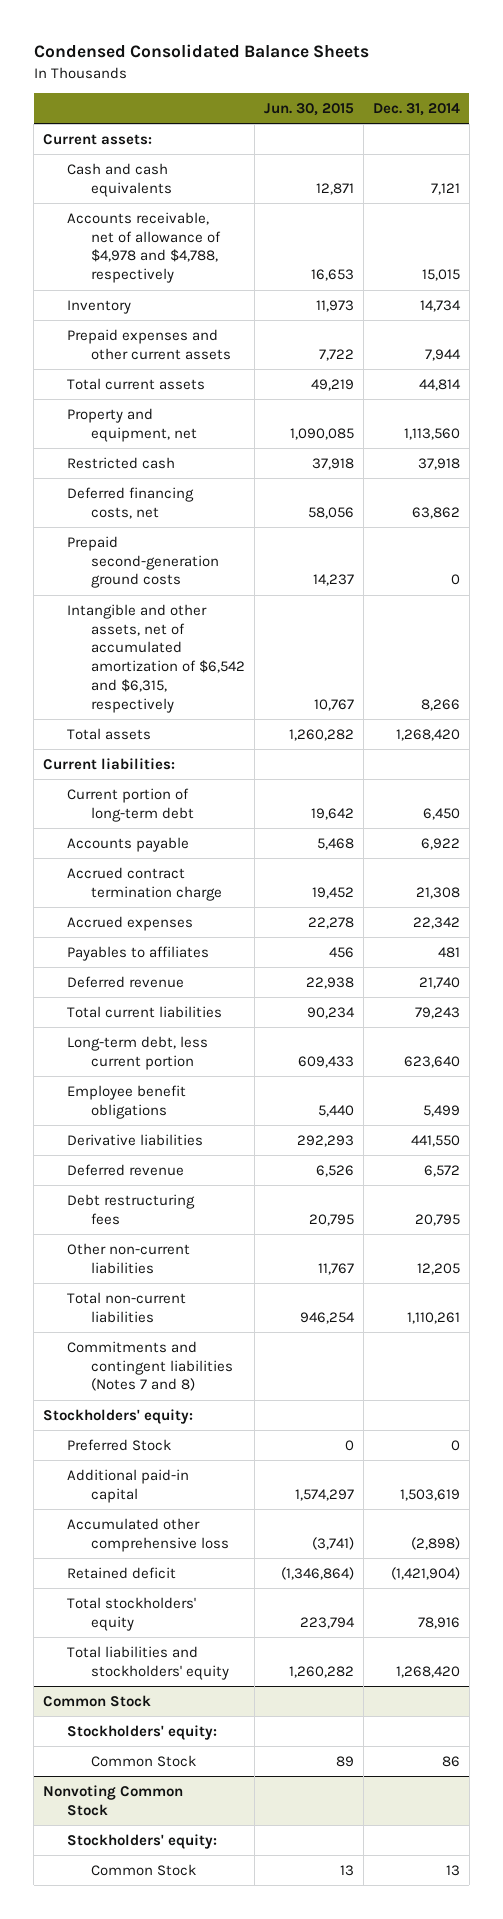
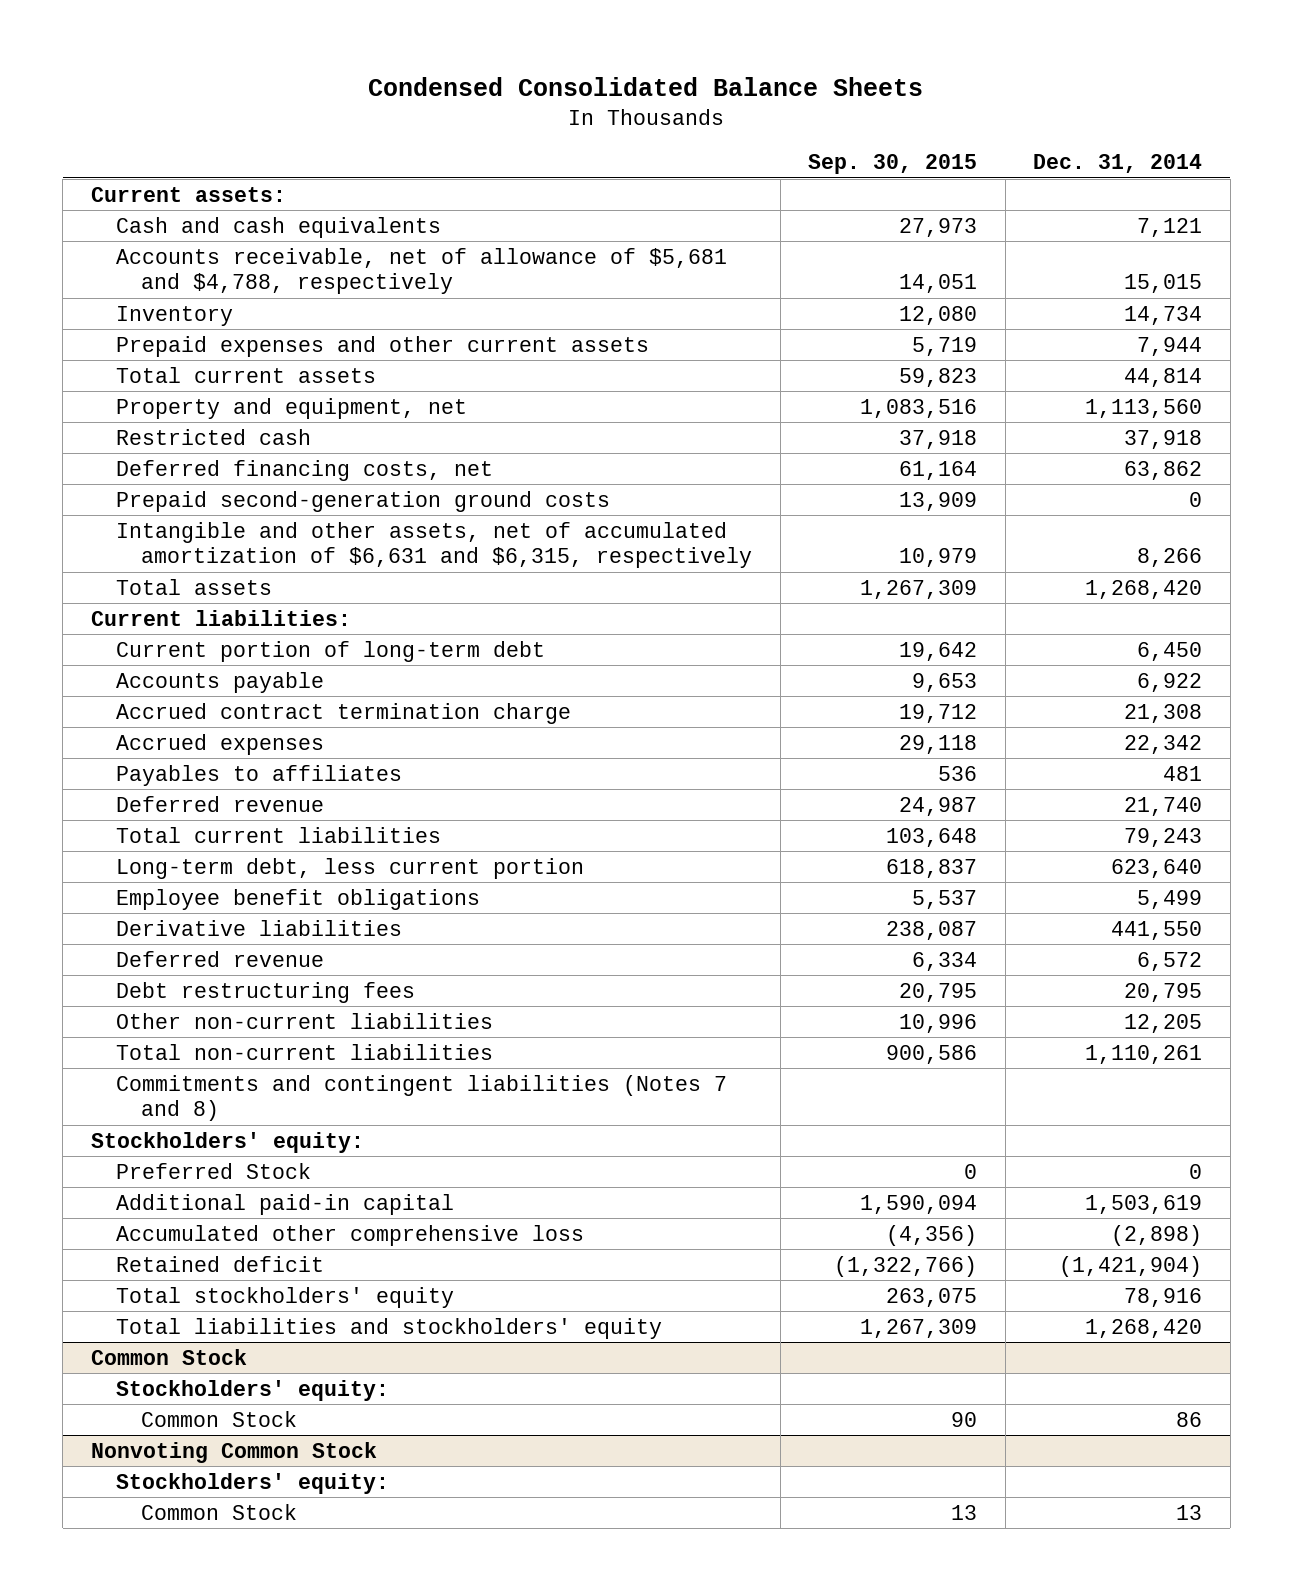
[264,102,355,116] Jun. 30, 2015 -> none
none -> [808,154,978,175] Sep. 30, 2015
[67,211,222,284] Accounts receivable, net of allowance of $4,978 and $4,788, respectively -> [116,247,728,295] Accounts receivable, net of allowance of $5,681 and $4,788, respectively
[67,603,246,713] Intangible and other assets, net of accumulated amortization of $6,542 and $6,315, respectively -> [116,521,753,569] Intangible and other assets, net of accumulated amortization of $6,631 and $6,315, respectively

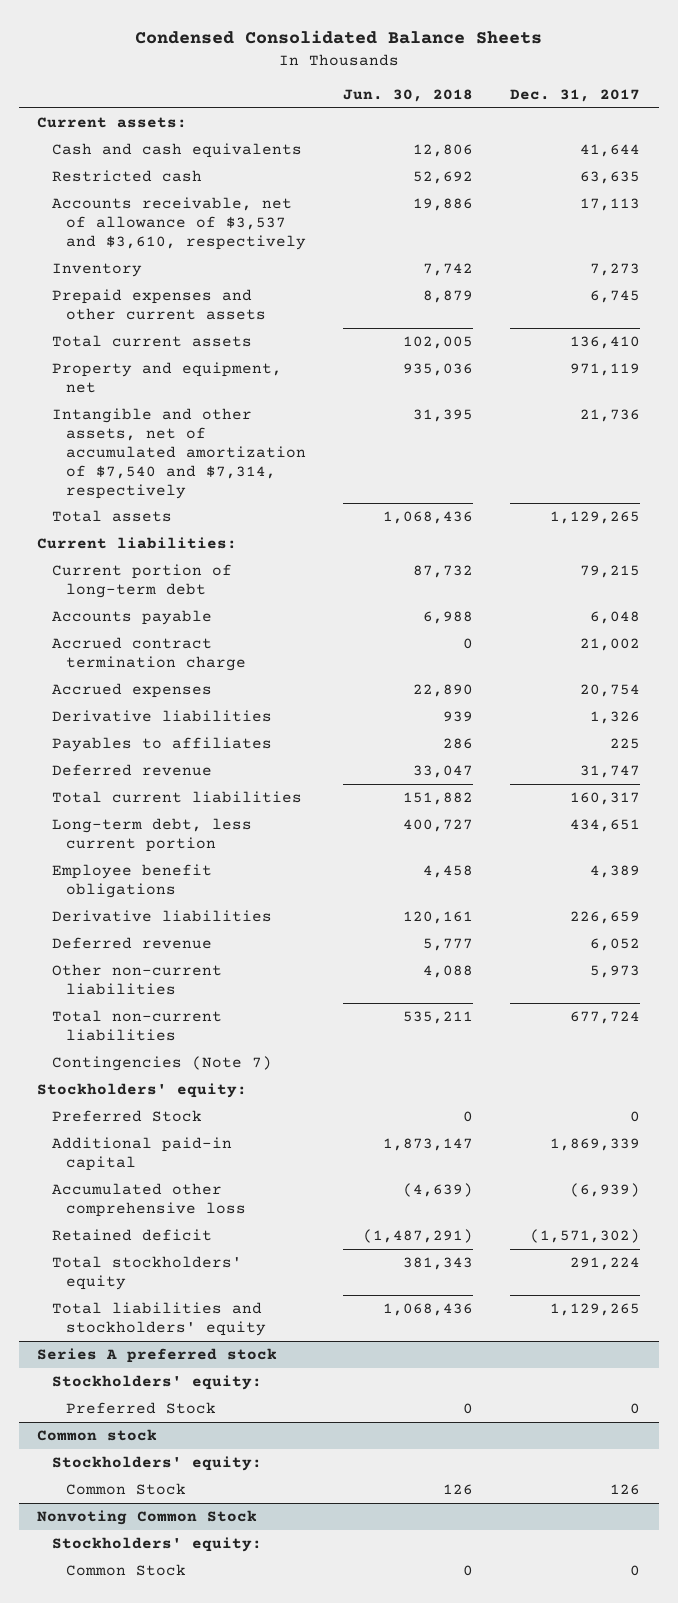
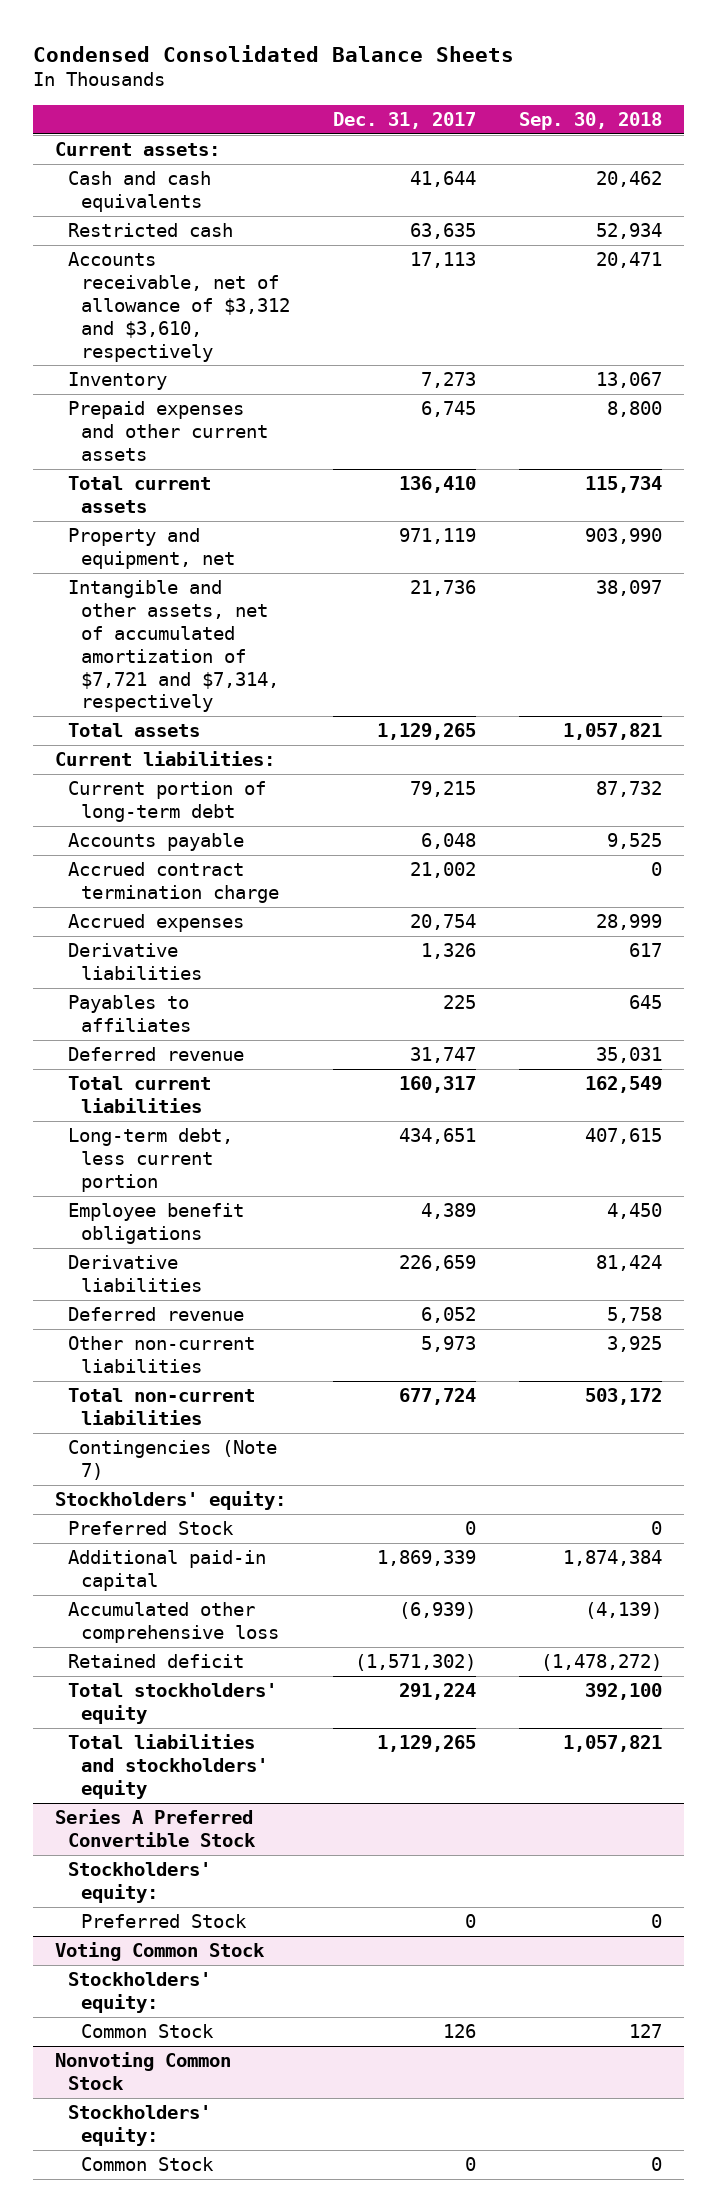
[343,88,474,102] Jun. 30, 2018 -> none
none -> [519,112,663,131] Sep. 30, 2018
[51,197,306,250] Accounts receivable, net of allowance of $3,537 and $3,610, respectively -> [67,252,291,362] Accounts receivable, net of allowance of $3,312 and $3,610, respectively
[51,408,306,499] Intangible and other assets, net of accumulated amortization of $7,540 and $7,314, respectively -> [67,580,280,713] Intangible and other assets, net of accumulated amortization of $7,721 and $7,314, respectively
[37,1348,278,1364] Series A preferred stock -> [54,1809,256,1848] Series A Preferred Convertible Stock
[37,1429,158,1442] Common stock -> [54,1942,265,1962] Voting Common Stock

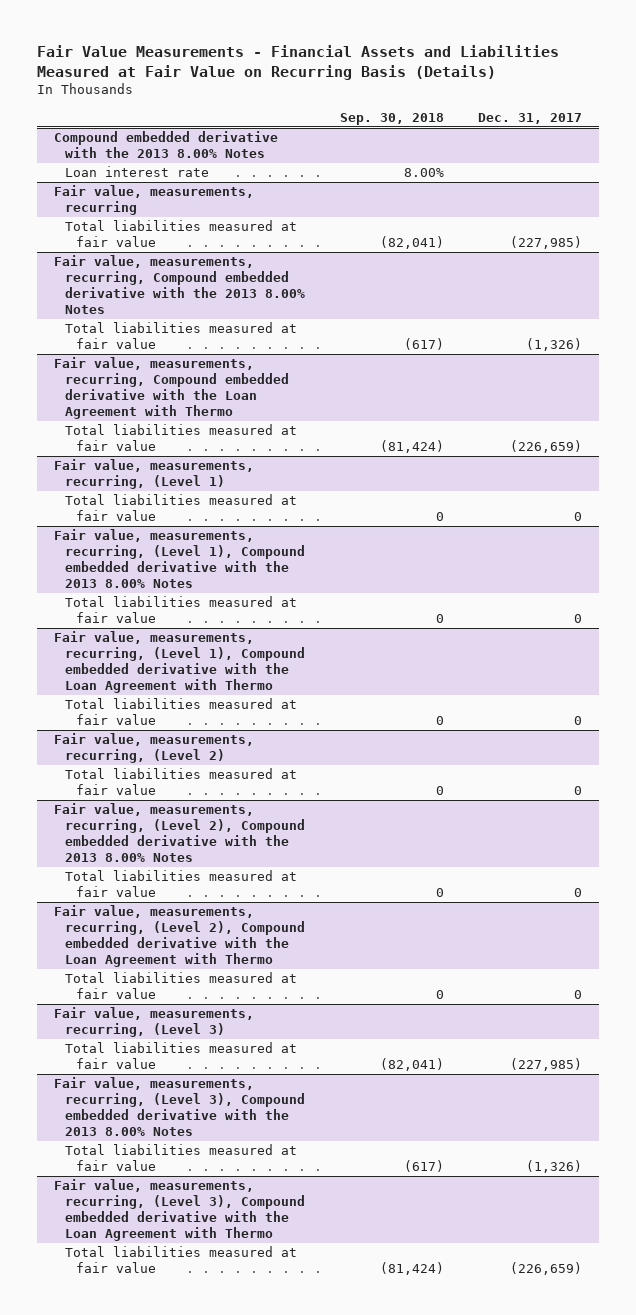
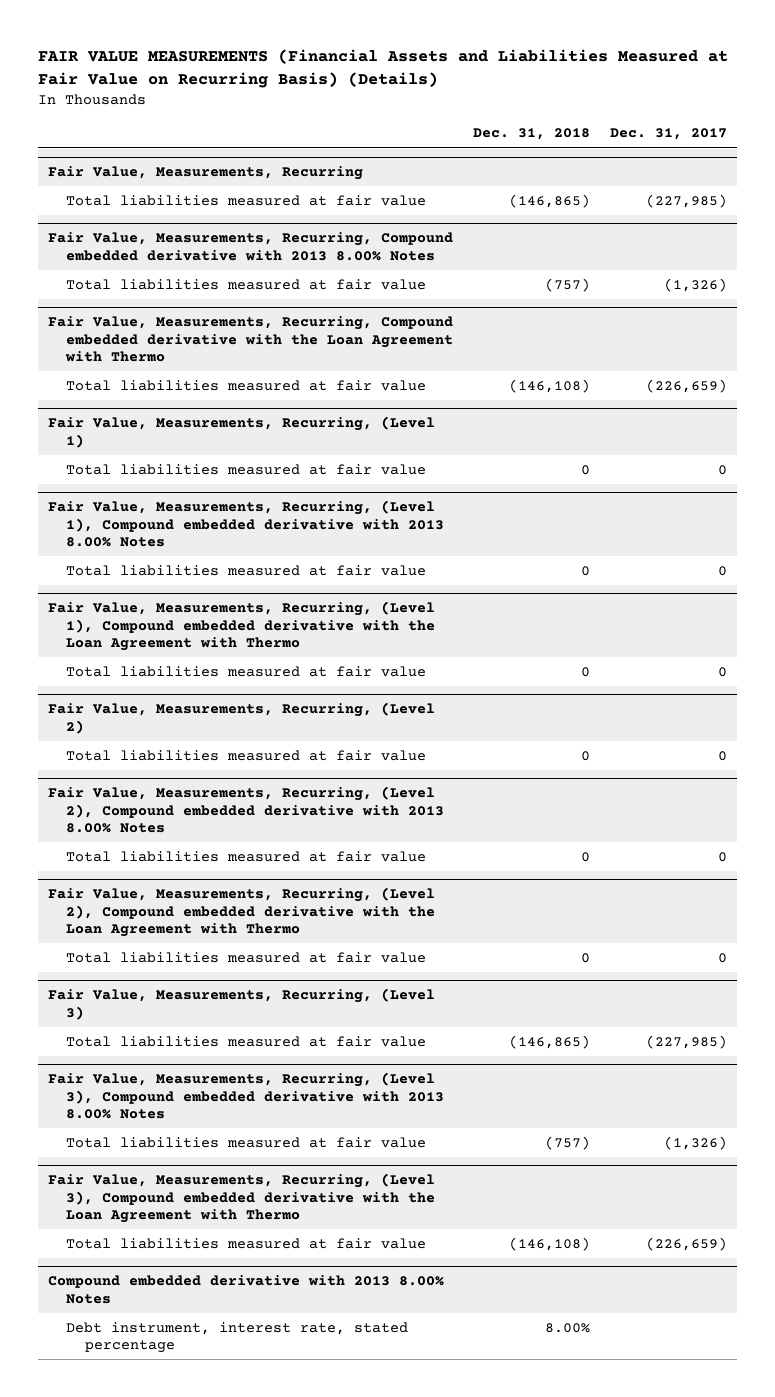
[36,44,559,80] Fair Value Measurements - Financial Assets and Liabilities Measured at Fair Value on Recurring Basis (Details) -> [37,48,728,88] FAIR VALUE MEASUREMENTS (Financial Assets and Liabilities Measured at Fair Value on Recurring Basis) (Details)
[339,112,444,125] Sep. 30, 2018 -> none
none -> [473,128,591,141] Dec. 31, 2018
[53,131,278,159] Compound embedded derivative with the 2013 8.00% Notes -> none
[65,166,210,178] Loan interest rate -> none
[53,185,254,216] Fair value, measurements, recurring -> [47,166,363,181] Fair Value, Measurements, Recurring
[53,255,306,314] Fair value, measurements, recurring, Compound embedded derivative with the 2013 8.00% Notes -> [47,232,453,261] Fair Value, Measurements, Recurring, Compound embedded derivative with 2013 8.00% Notes
[53,357,290,419] Fair value, measurements, recurring, Compound embedded derivative with the Loan Agreement with Thermo -> [47,316,454,362] Fair Value, Measurements, Recurring, Compound embedded derivative with the Loan Agreement with Thermo
[53,459,254,490] Fair value, measurements, recurring, (Level 1) -> [47,416,435,448] Fair Value, Measurements, Recurring, (Level 1)
[53,529,306,588] Fair value, measurements, recurring, (Level 1), Compound embedded derivative with the 2013 8.00% Notes -> [47,500,445,547] Fair Value, Measurements, Recurring, (Level 1), Compound embedded derivative with 2013 8.00% Notes
[53,631,306,693] Fair value, measurements, recurring, (Level 1), Compound embedded derivative with the Loan Agreement with Thermo -> [47,601,436,651] Fair Value, Measurements, Recurring, (Level 1), Compound embedded derivative with the Loan Agreement with Thermo
[53,733,254,764] Fair value, measurements, recurring, (Level 2) -> [47,702,435,734] Fair Value, Measurements, Recurring, (Level 2)
[53,803,306,862] Fair value, measurements, recurring, (Level 2), Compound embedded derivative with the 2013 8.00% Notes -> [47,786,445,833] Fair Value, Measurements, Recurring, (Level 2), Compound embedded derivative with 2013 8.00% Notes
[53,905,306,967] Fair value, measurements, recurring, (Level 2), Compound embedded derivative with the Loan Agreement with Thermo -> [47,887,436,937] Fair Value, Measurements, Recurring, (Level 2), Compound embedded derivative with the Loan Agreement with Thermo
[53,1007,254,1038] Fair value, measurements, recurring, (Level 3) -> [47,988,435,1020] Fair Value, Measurements, Recurring, (Level 3)
[53,1077,306,1136] Fair value, measurements, recurring, (Level 3), Compound embedded derivative with the 2013 8.00% Notes -> [47,1072,445,1119] Fair Value, Measurements, Recurring, (Level 3), Compound embedded derivative with 2013 8.00% Notes
[53,1179,306,1241] Fair value, measurements, recurring, (Level 3), Compound embedded derivative with the Loan Agreement with Thermo -> [47,1173,436,1223] Fair Value, Measurements, Recurring, (Level 3), Compound embedded derivative with the Loan Agreement with Thermo
none -> [47,1275,444,1304] Compound embedded derivative with 2013 8.00% Notes
none -> [66,1321,409,1353] Debt instrument, interest rate, stated percentage

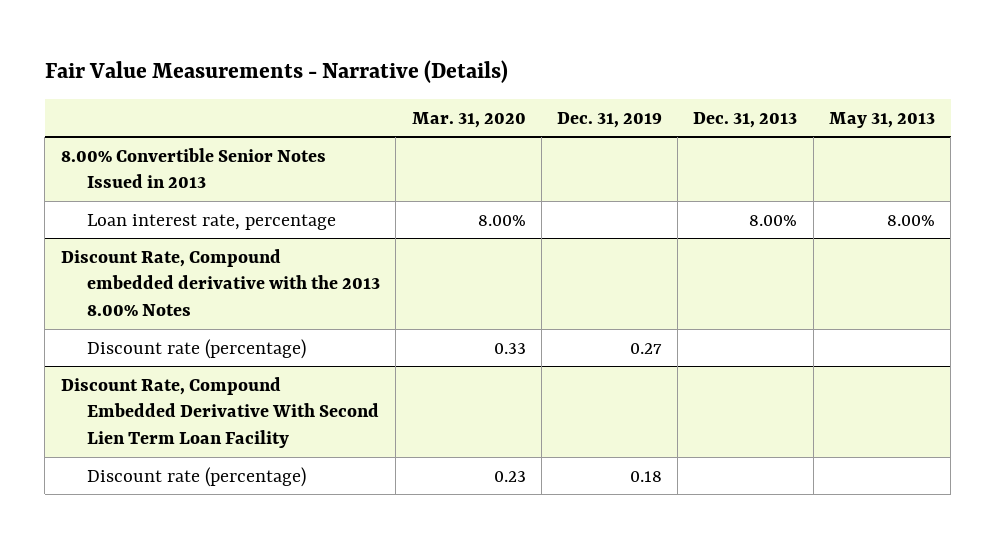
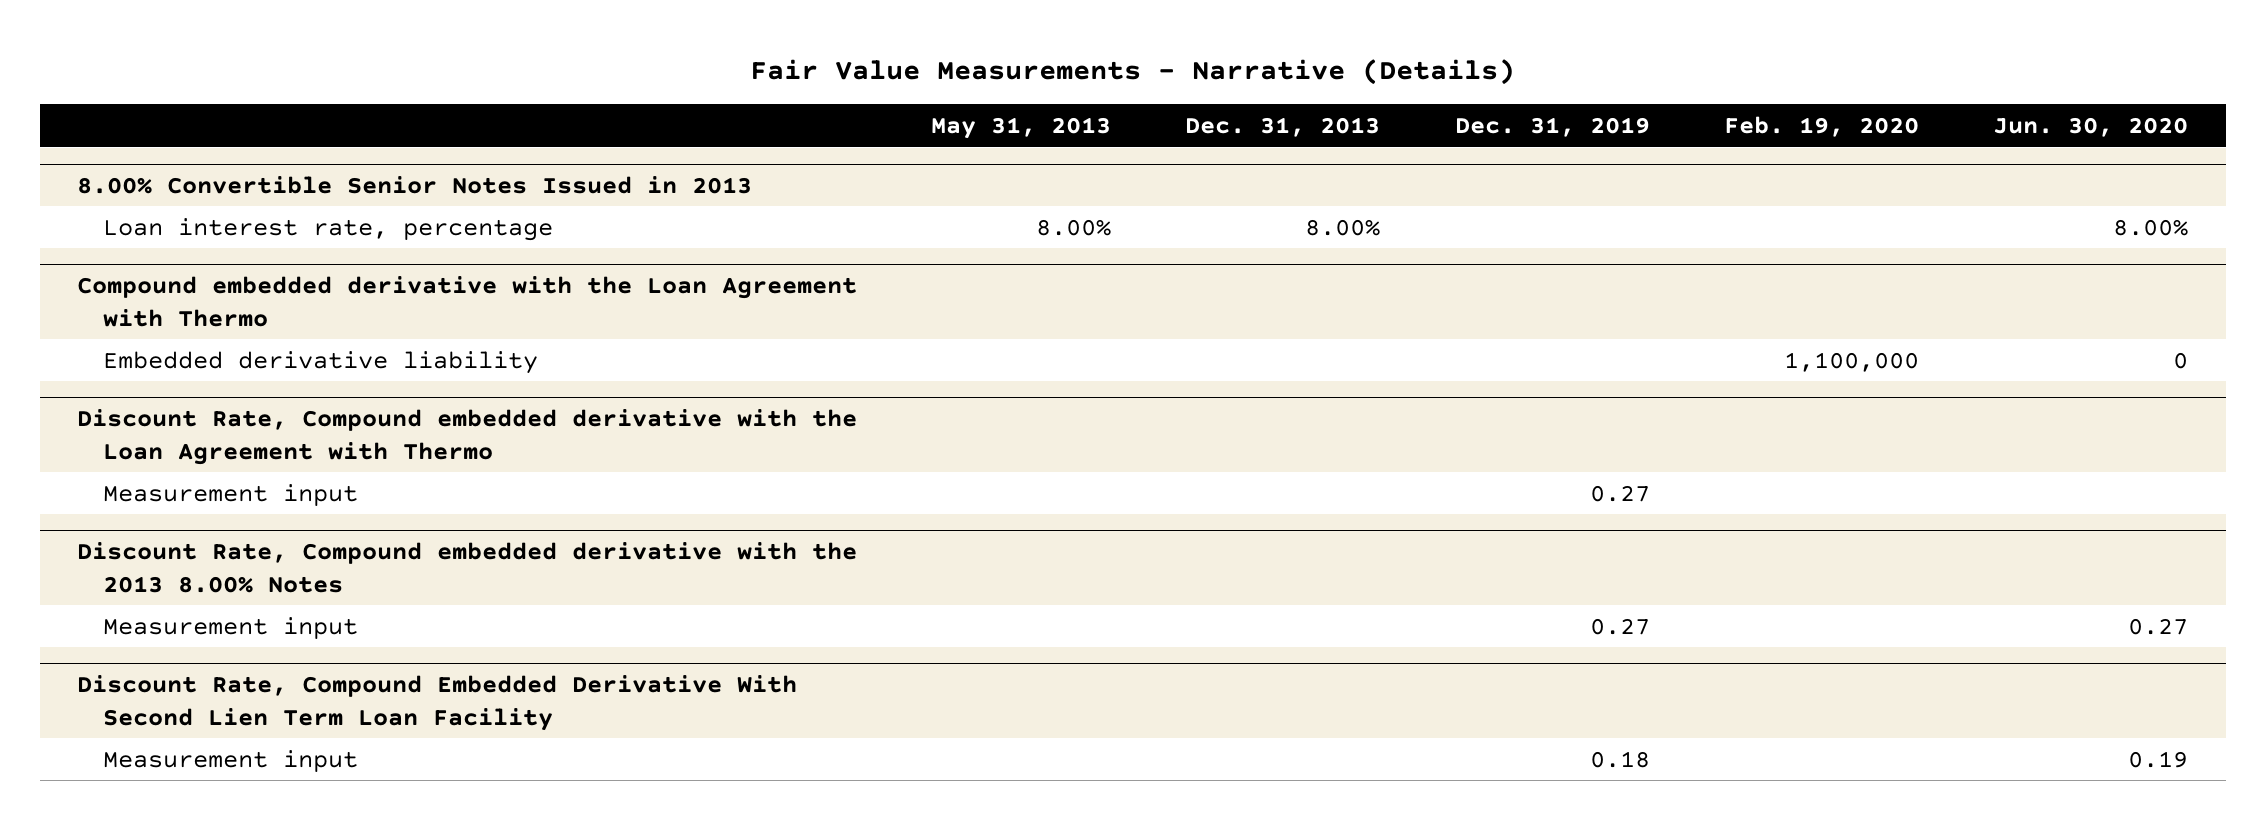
[411,111,526,128] Mar. 31, 2020 -> none
none -> [1724,115,1920,137] Feb. 19, 2020
none -> [1993,116,2189,137] Jun. 30, 2020
none -> [76,275,857,327] Compound embedded derivative with the Loan Agreement with Thermo
none -> [103,350,539,374] Embedded derivative liability
none -> [76,408,857,465] Discount Rate, Compound embedded derivative with the Loan Agreement with Thermo
none -> [103,483,359,506] Measurement input
[87,338,307,359] Discount rate (percentage) -> [103,616,359,639] Measurement input
[87,466,307,487] Discount rate (percentage) -> [103,749,359,772] Measurement input

